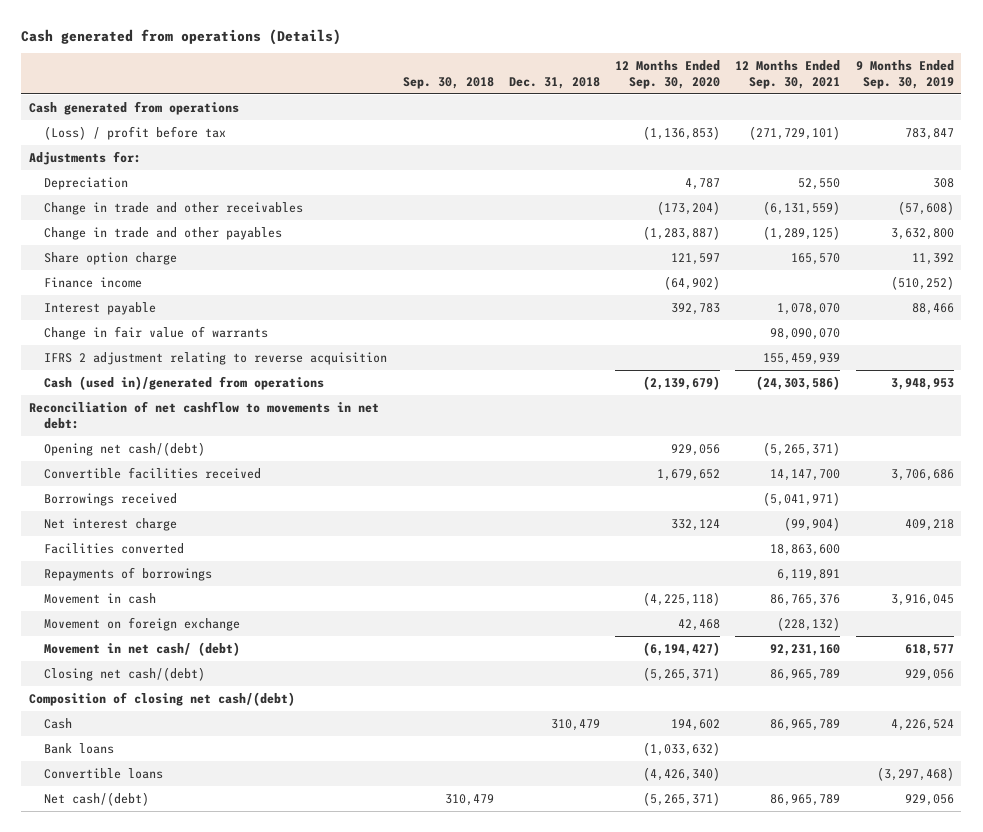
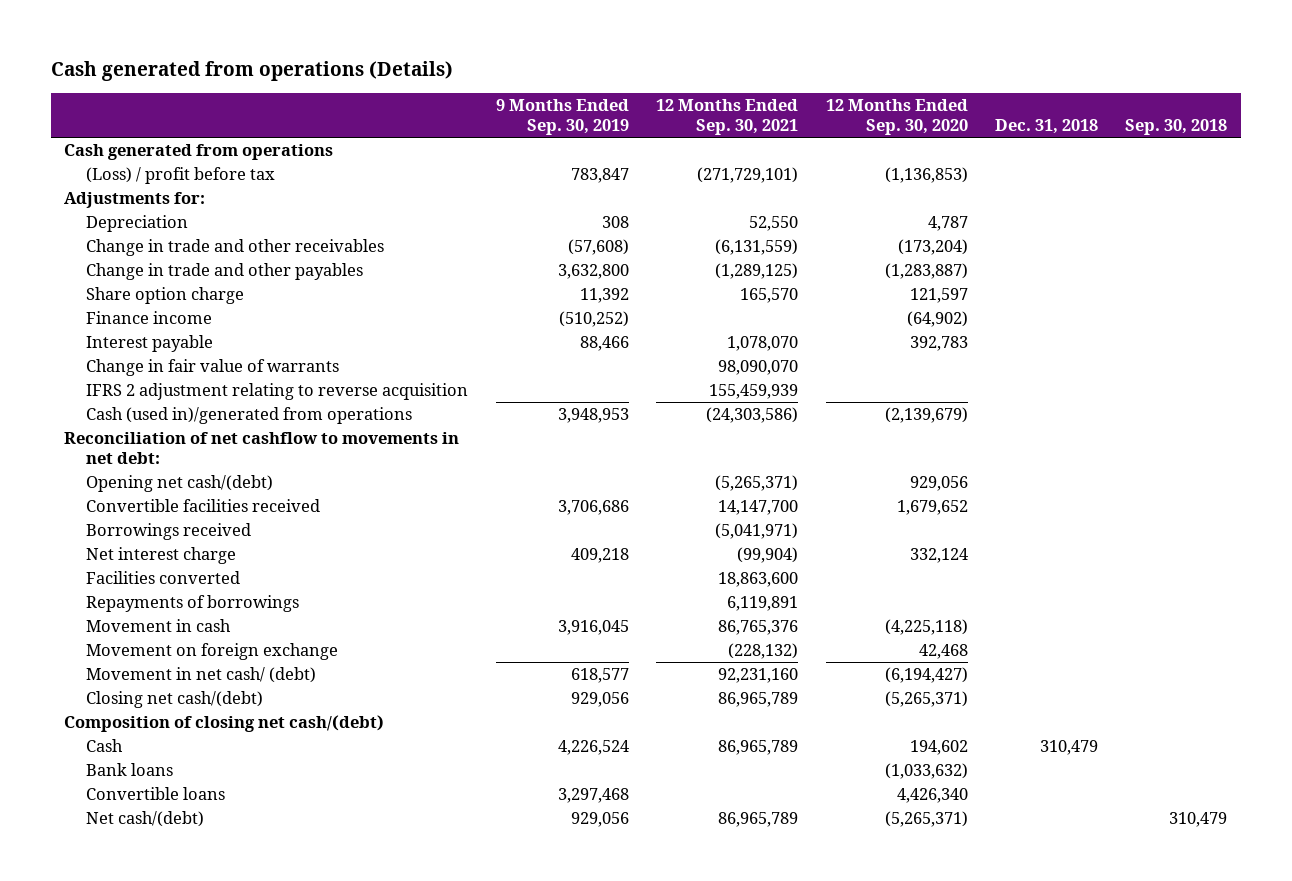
[643,767,721,782] (4,426,340) -> [896,788,968,804] 4,426,340
[876,767,954,782] (3,297,468) -> [557,788,629,804] 3,297,468

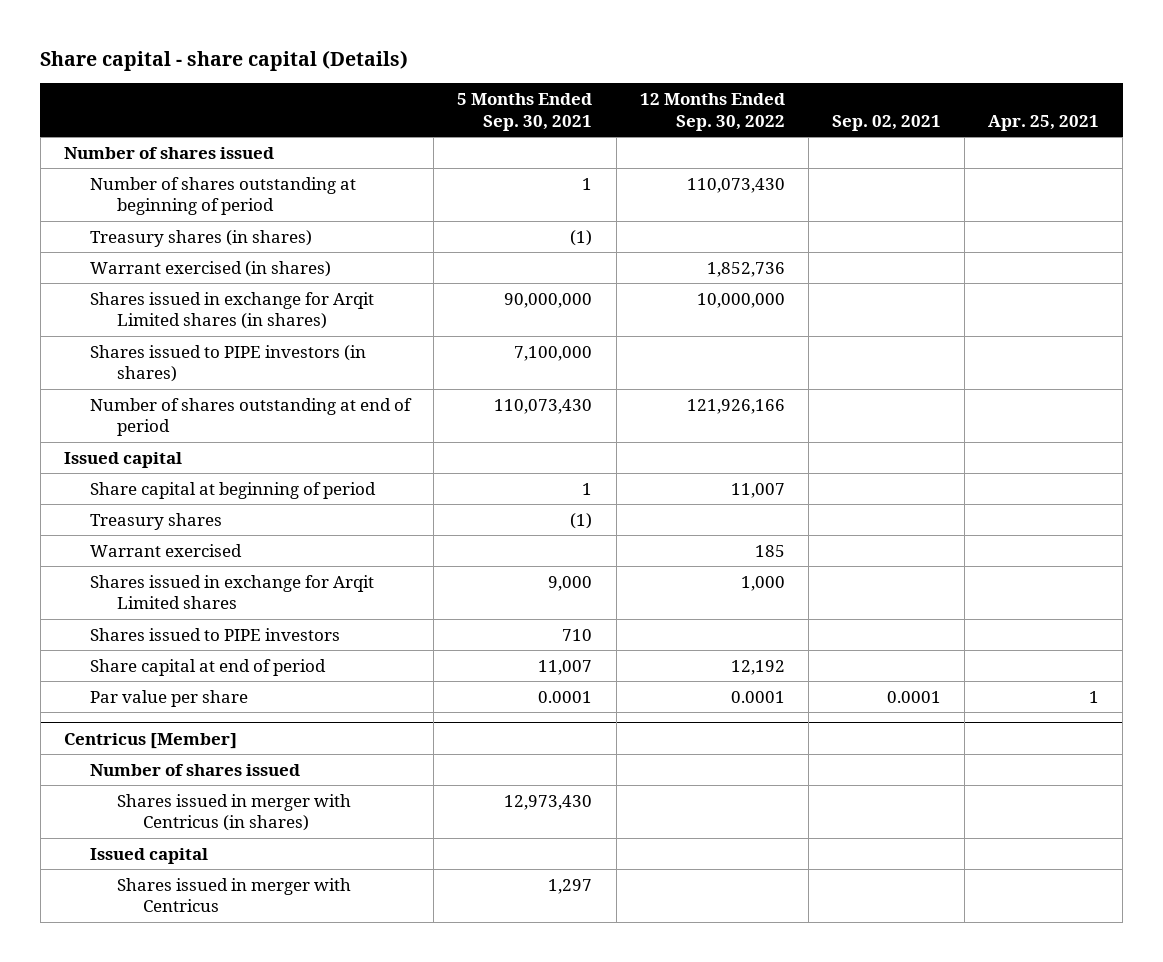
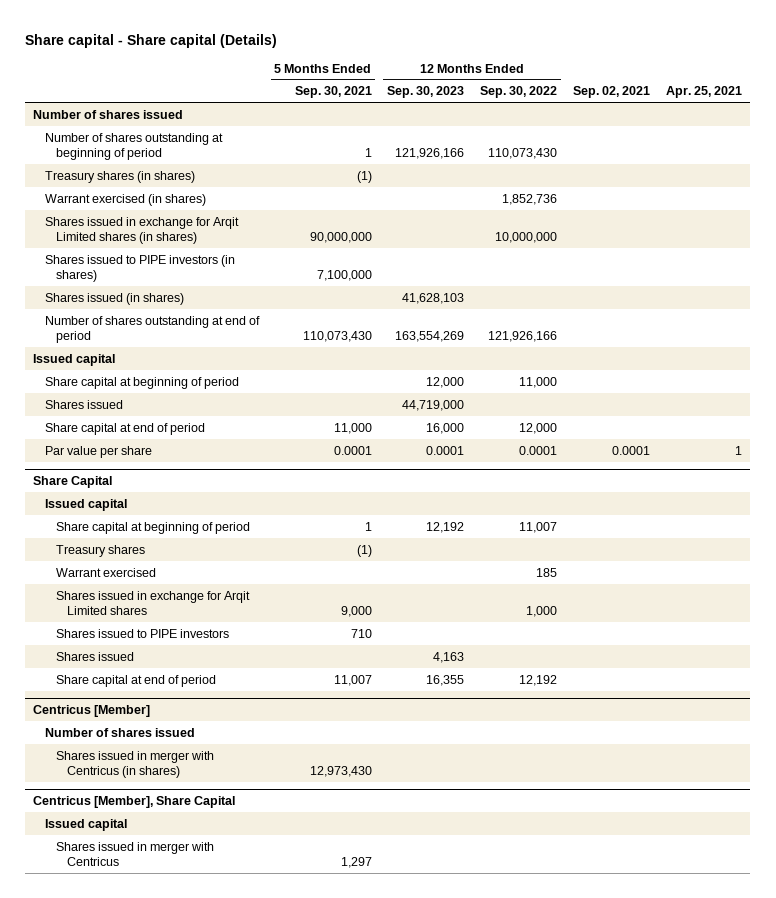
[40,50,409,72] Share capital - share capital (Details) -> [25,33,278,48] Share capital - Share capital (Details)
none -> [387,86,465,99] Sep. 30, 2023
none -> [44,292,184,305] Shares issued (in shares)
none -> [44,376,239,389] Share capital at beginning of period
none -> [44,399,123,409] Shares issued
none -> [44,422,205,435] Share capital at end of period
[90,689,249,707] Par value per share -> [44,445,152,458] Par value per share
none -> [33,476,113,489] Share Capital
none -> [44,498,127,511] Issued capital
none -> [55,651,134,661] Shares issued
none -> [33,796,236,809] Centricus [Member], Share Capital

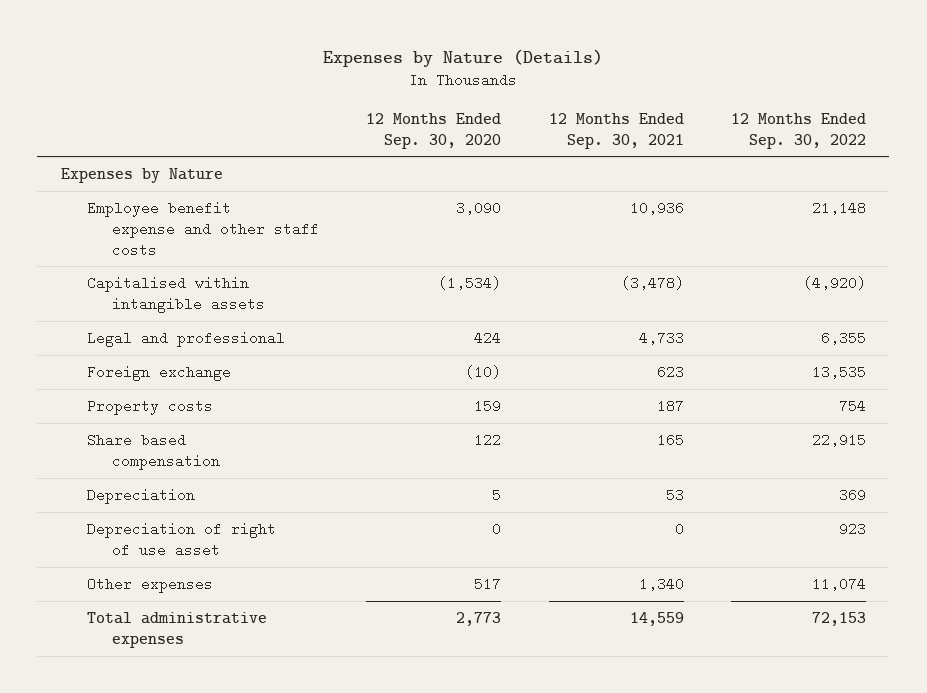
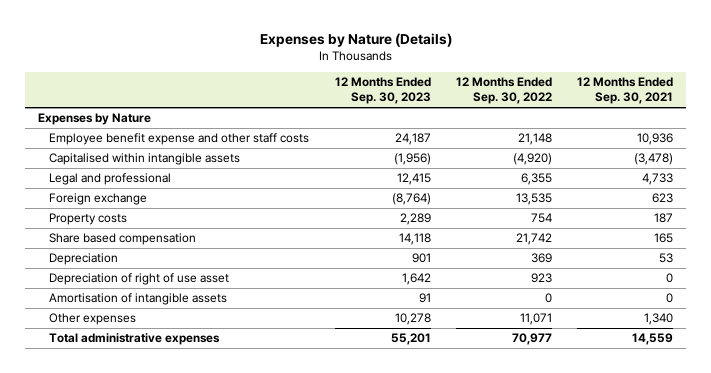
[366,112,502,149] 12 Months Ended Sep. 30, 2020 -> none
none -> [334,77,431,105] 12 Months Ended Sep. 30, 2023
[811,432,866,447] 22,915 -> [515,233,552,246] 21,742
none -> [49,293,228,306] Amortisation of intangible assets
[811,576,866,591] 11,074 -> [519,313,552,326] 11,071
[811,611,866,626] 72,153 -> [511,333,552,346] 70,977

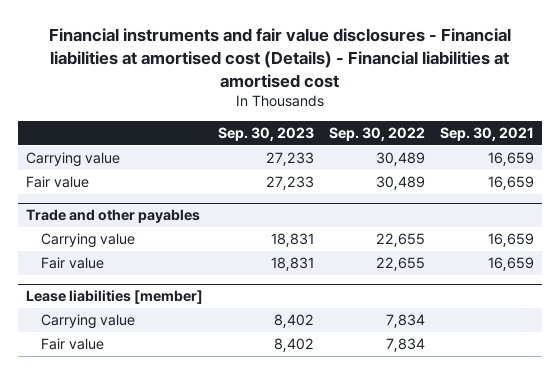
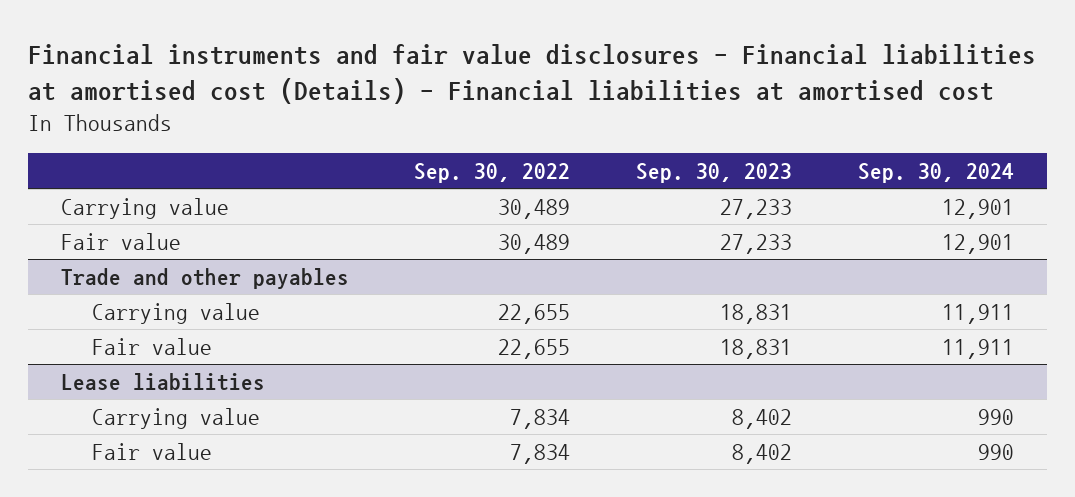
[440,127,535,142] Sep. 30, 2021 -> none
none -> [858,163,1015,184] Sep. 30, 2024
[26,290,204,305] Lease liabilities [member] -> [60,372,265,391] Lease liabilities

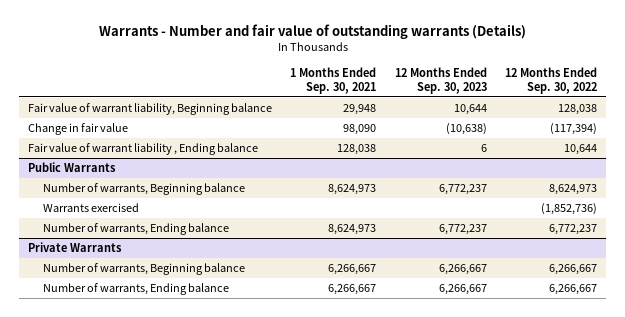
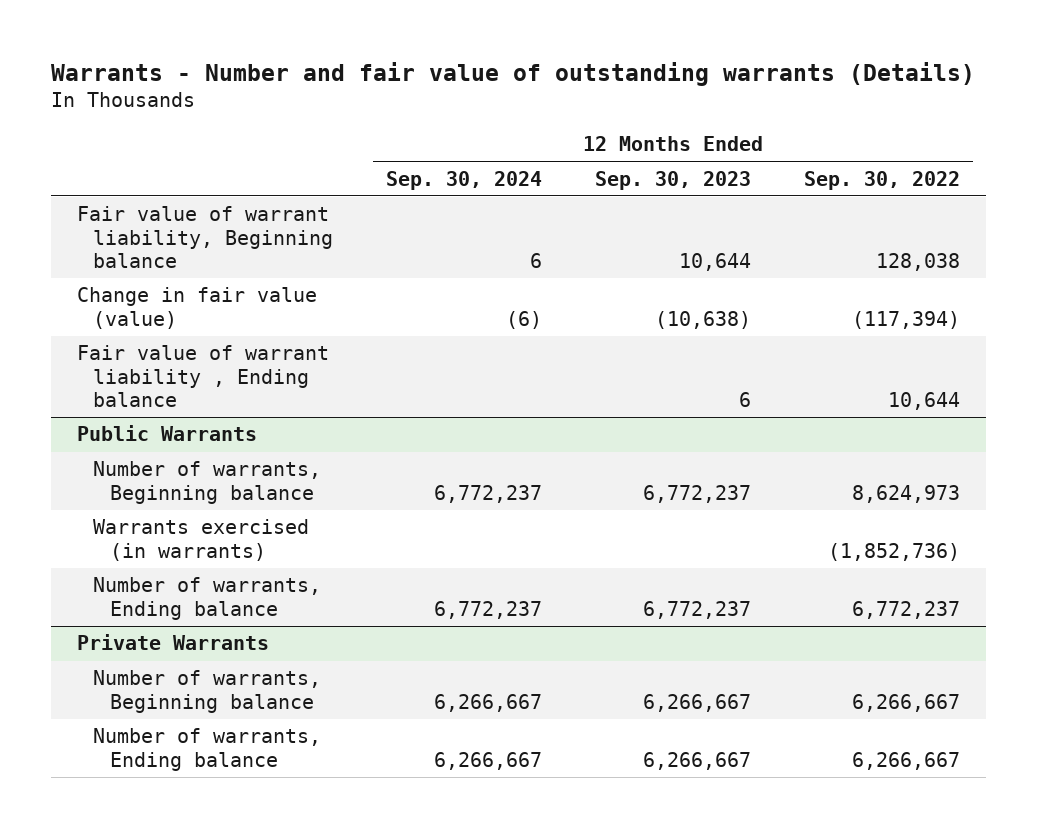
[290,66,377,94] 1 Months Ended Sep. 30, 2021 -> none
none -> [386,170,543,190] Sep. 30, 2024
[28,123,129,136] Change in fair value -> [76,287,317,329] Change in fair value (value)
[42,203,139,213] Warrants exercised -> [93,519,310,561] Warrants exercised (in warrants)

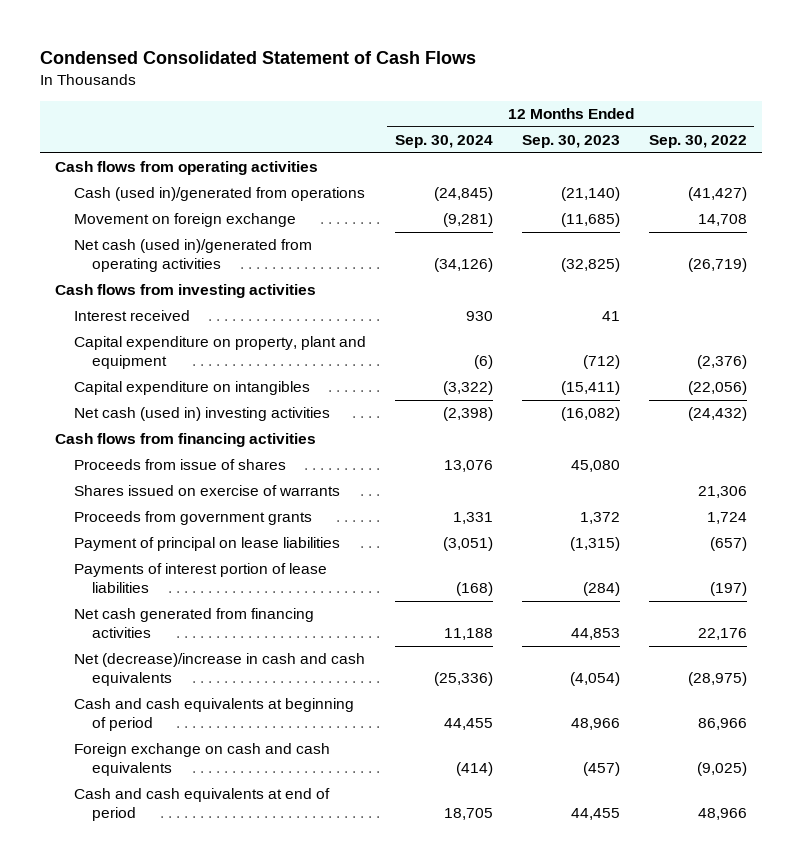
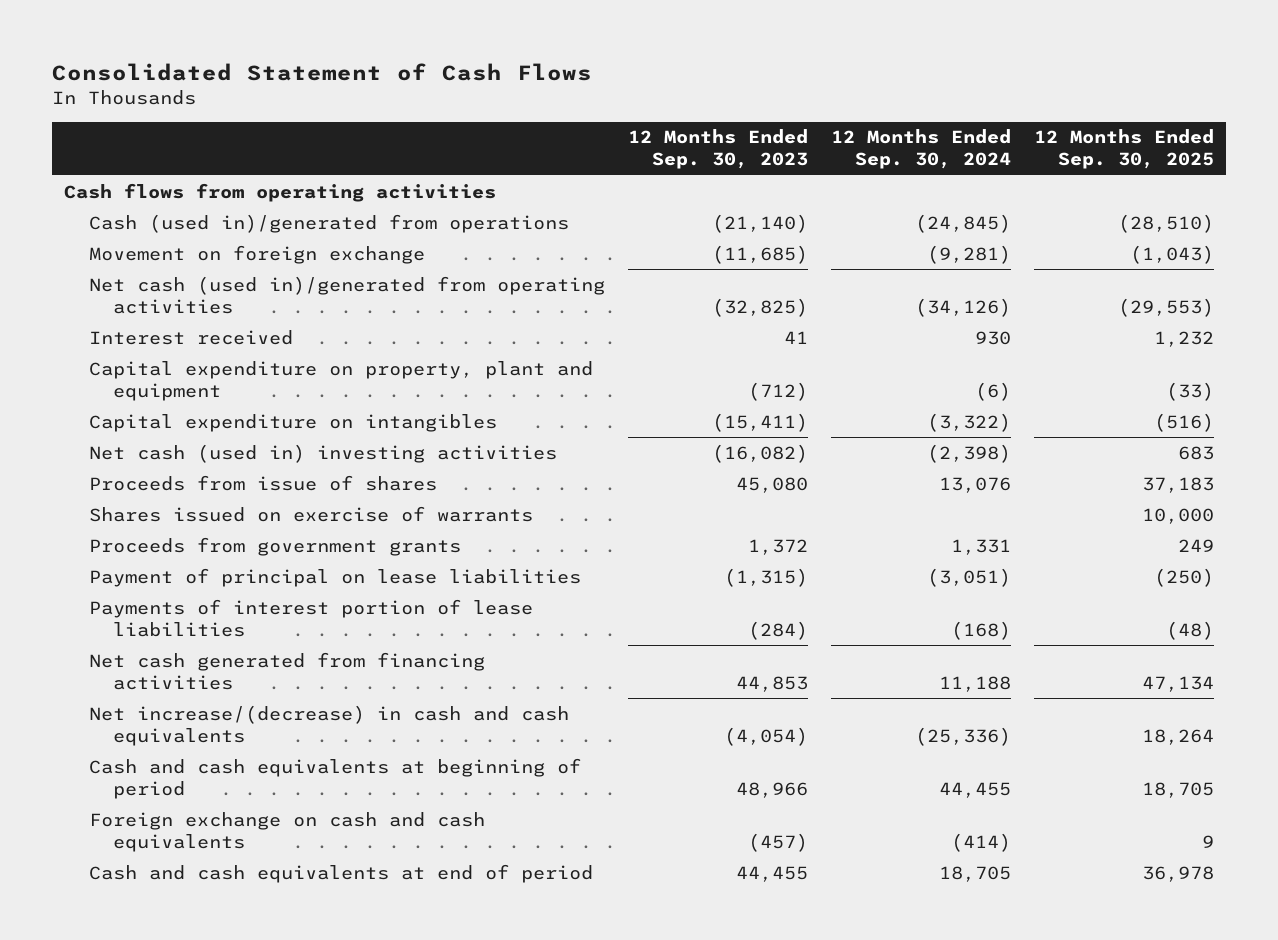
[40,51,477,65] Condensed Consolidated Statement of Cash Flows -> [52,62,593,81] Consolidated Statement of Cash Flows
[648,135,747,149] Sep. 30, 2022 -> none
none -> [1034,129,1215,170] 12 Months Ended Sep. 30, 2025
[54,284,316,299] Cash flows from investing activities -> none
[54,433,316,448] Cash flows from financing activities -> none
[73,653,365,687] Net (decrease)/increase in cash and cash equivalents -> [88,704,569,746] Net increase/(decrease) in cash and cash equivalents

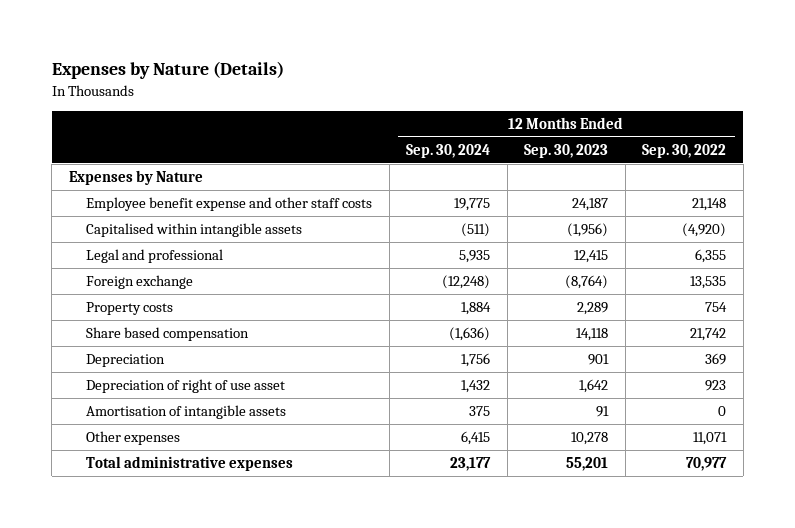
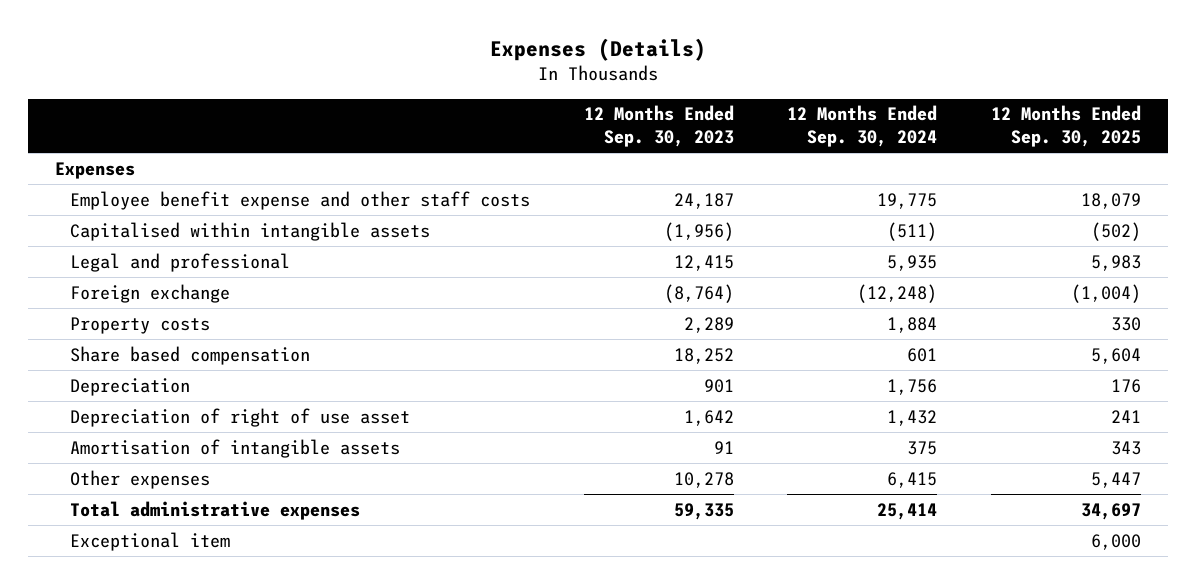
[51,61,284,80] Expenses by Nature (Details) -> [490,37,707,61] Expenses (Details)
[642,143,727,158] Sep. 30, 2022 -> none
none -> [991,105,1142,148] 12 Months Ended Sep. 30, 2025
[68,170,203,186] Expenses by Nature -> [54,161,135,179] Expenses
[449,327,491,342] (1,636) -> [907,347,938,362] 601
[576,328,609,342] 14,118 -> [673,347,734,364] 18,252
[450,457,492,472] 23,177 -> [877,502,938,520] 25,414
[566,457,609,472] 55,201 -> [673,502,734,520] 59,335
none -> [69,531,230,551] Exceptional item

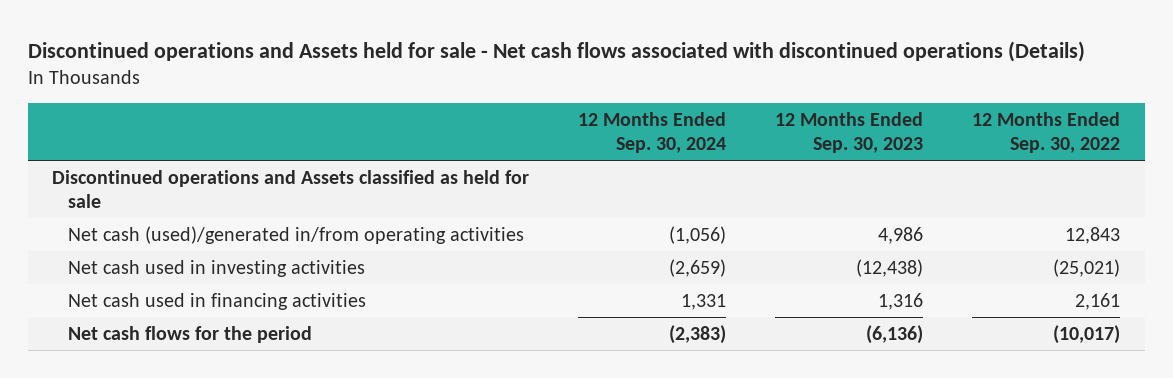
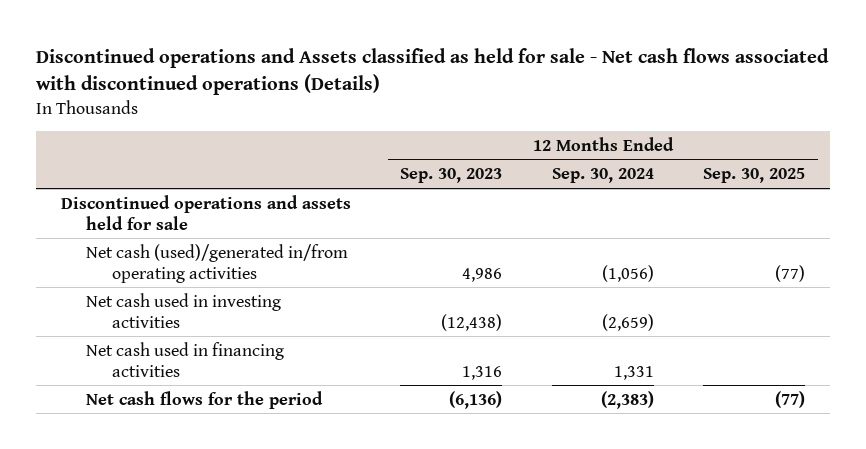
[27,40,1085,62] Discontinued operations and Assets held for sale - Net cash flows associated with discontinued operations (Details) -> [35,47,829,96] Discontinued operations and Assets classified as held for sale - Net cash flows associated with discontinued operations (Details)
[972,111,1121,153] 12 Months Ended Sep. 30, 2022 -> none
none -> [703,168,806,184] Sep. 30, 2025
[52,169,530,208] Discontinued operations and Assets classified as held for sale -> [60,194,351,230] Discontinued operations and assets held for sale

